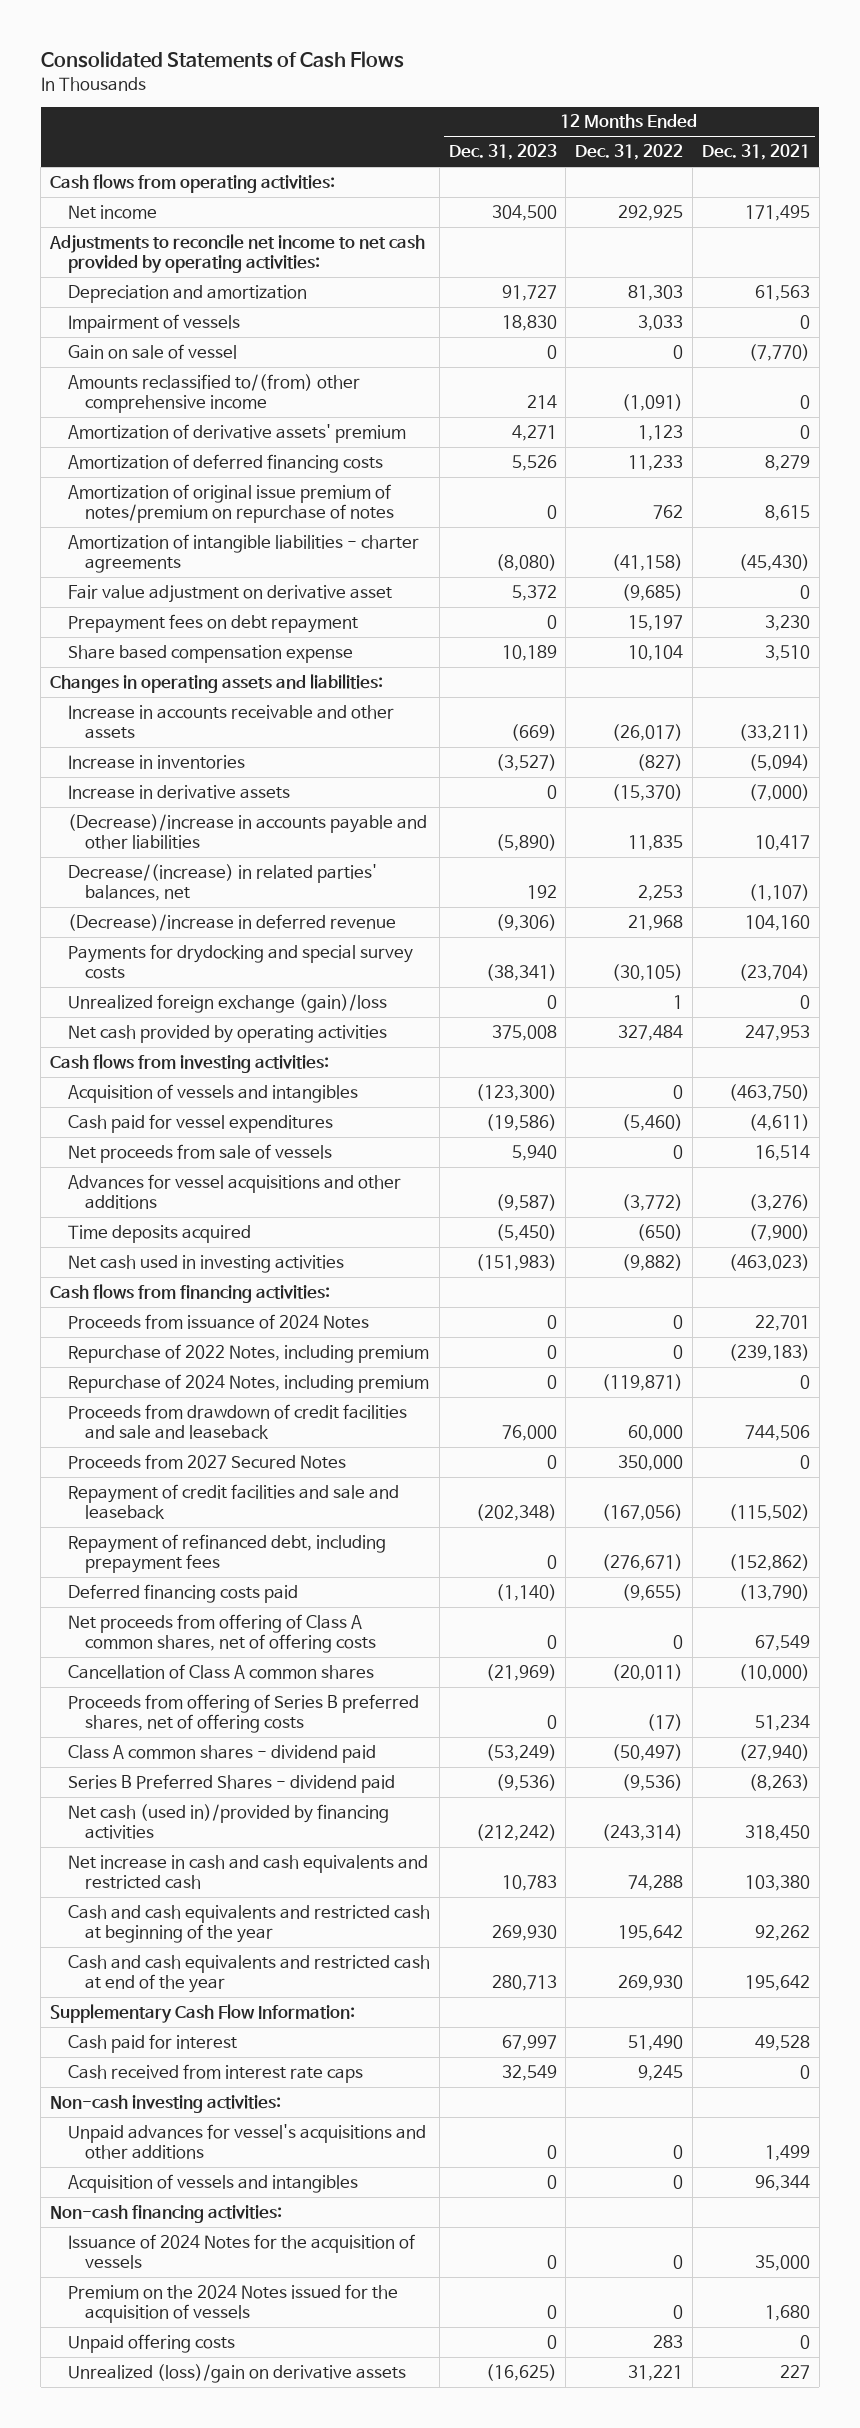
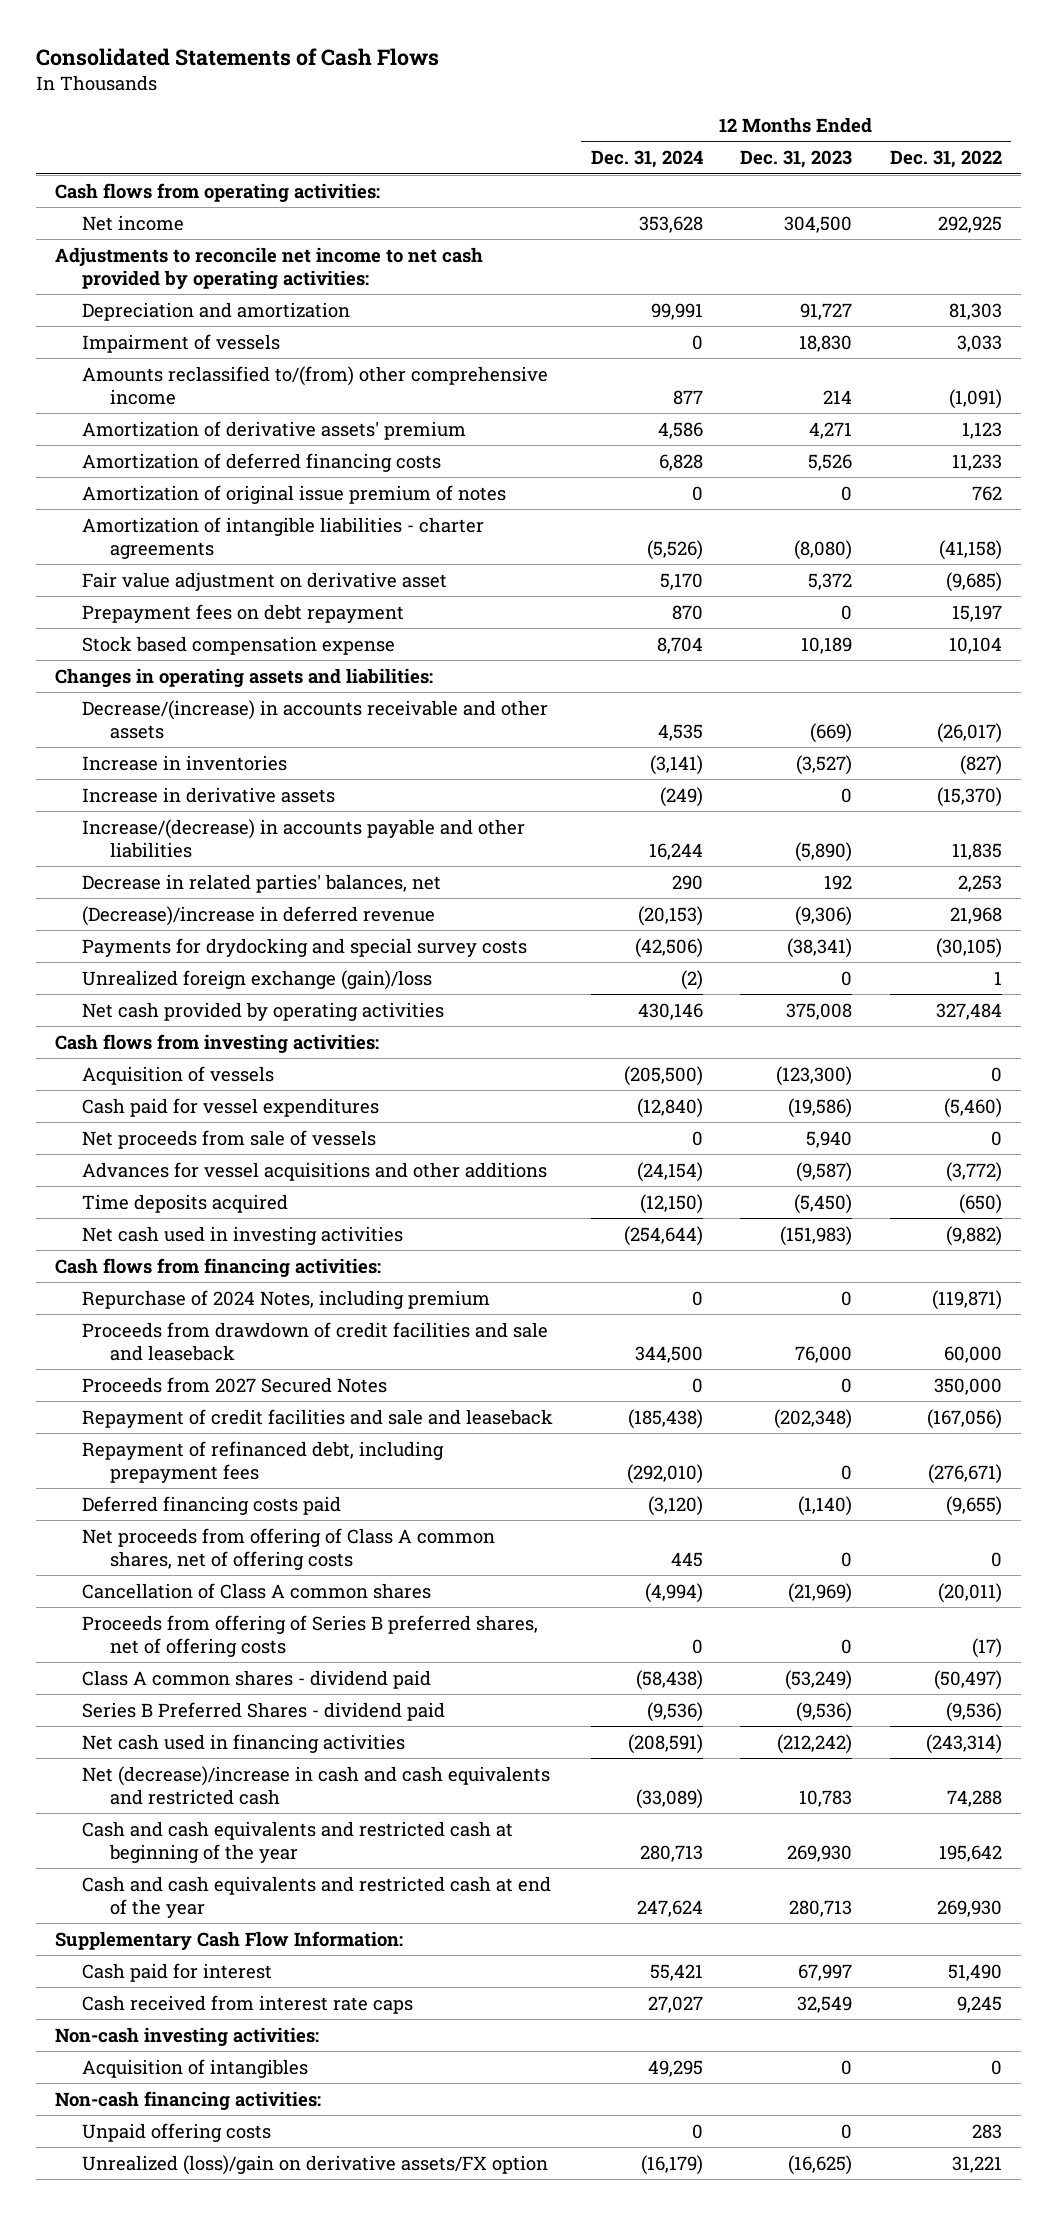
[702,144,811,161] Dec. 31, 2021 -> none
none -> [590,150,703,169] Dec. 31, 2024
[67,343,237,359] Gain on sale of vessel -> none
[67,483,395,523] Amortization of original issue premium of notes/premium on repurchase of notes -> [82,484,507,504] Amortization of original issue premium of notes
[67,644,353,663] Share based compensation expense -> [82,635,396,655] Stock based compensation expense
[67,704,394,739] Increase in accounts receivable and other assets -> [82,699,549,739] Decrease/(increase) in accounts receivable and other assets
[67,813,427,849] (Decrease)/increase in accounts payable and other liabilities -> [82,818,526,858] Increase/(decrease) in accounts payable and other liabilities
[67,863,377,901] Decrease/(increase) in related parties' balances, net -> [82,873,442,893] Decrease in related parties' balances, net
[67,1083,358,1103] Acquisition of vessels and intangibles -> [82,1065,275,1085] Acquisition of vessels
[67,1313,369,1329] Proceeds from issuance of 2024 Notes -> none
[67,1343,429,1363] Repurchase of 2022 Notes, including premium -> none
[67,1803,389,1839] Net cash (used in)/provided by financing activities -> [82,1733,406,1753] Net cash used in financing activities
[67,1854,428,1889] Net increase in cash and cash equivalents and restricted cash -> [82,1765,551,1805] Net (decrease)/increase in cash and cash equivalents and restricted cash
[67,2123,426,2159] Unpaid advances for vessel's acquisitions and other additions -> none
[67,2173,358,2193] Acquisition of vessels and intangibles -> [82,2058,309,2078] Acquisition of intangibles
[67,2233,415,2269] Issuance of 2024 Notes for the acquisition of vessels -> none
[67,2283,398,2323] Premium on the 2024 Notes issued for the acquisition of vessels -> none
[67,2363,406,2383] Unrealized (loss)/gain on derivative assets -> [82,2154,549,2175] Unrealized (loss)/gain on derivative assets/FX option

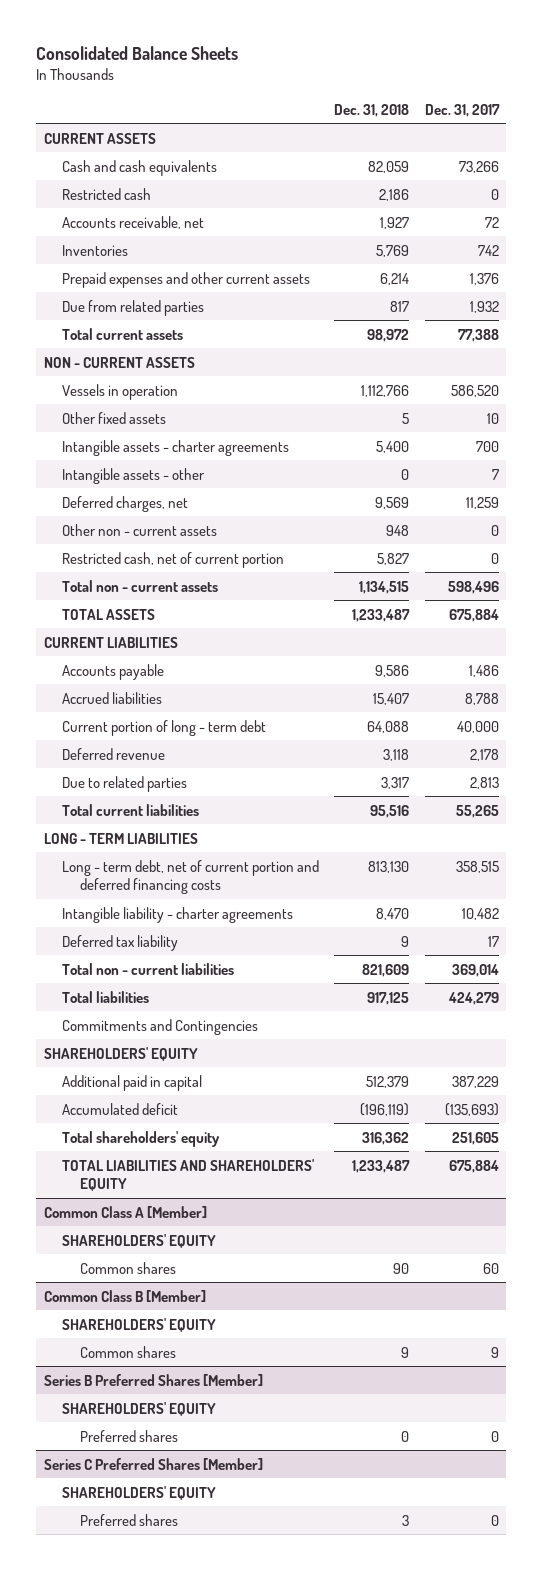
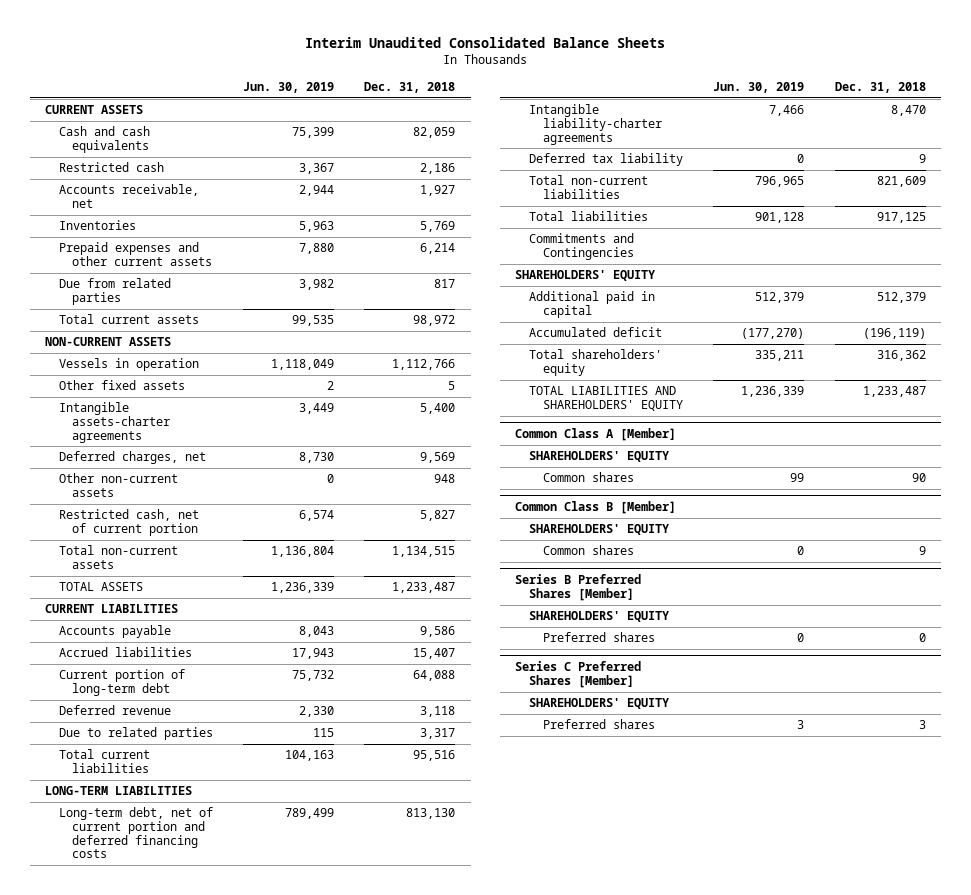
[36,45,239,60] Consolidated Balance Sheets -> [305,37,666,49] Interim Unaudited Consolidated Balance Sheets
[424,103,500,117] Dec. 31, 2017 -> none
none -> [243,82,335,94] Jun. 30, 2019
[43,356,195,368] NON - CURRENT ASSETS -> [44,337,171,347] NON-CURRENT ASSETS
[61,467,205,484] Intangible assets - other -> none
[61,439,289,456] Intangible assets - charter agreements -> [58,402,171,443] Intangible assets-charter agreements
[61,523,217,536] Other non - current assets -> [58,473,178,497] Other non-current assets
[61,579,218,592] Total non - current assets -> [58,545,178,569] Total non-current assets
[61,719,266,736] Current portion of long - term debt -> [58,669,185,696] Current portion of long-term debt
[43,832,198,844] LONG - TERM LIABILITIES -> [44,786,192,796] LONG-TERM LIABILITIES
[61,859,319,894] Long - term debt, net of current portion and deferred financing costs -> [58,807,213,859] Long-term debt, net of current portion and deferred financing costs
[61,906,293,923] Intangible liability - charter agreements -> [529,104,662,145] Intangible liability-charter agreements
[61,962,234,975] Total non - current liabilities -> [529,175,649,199] Total non-current liabilities

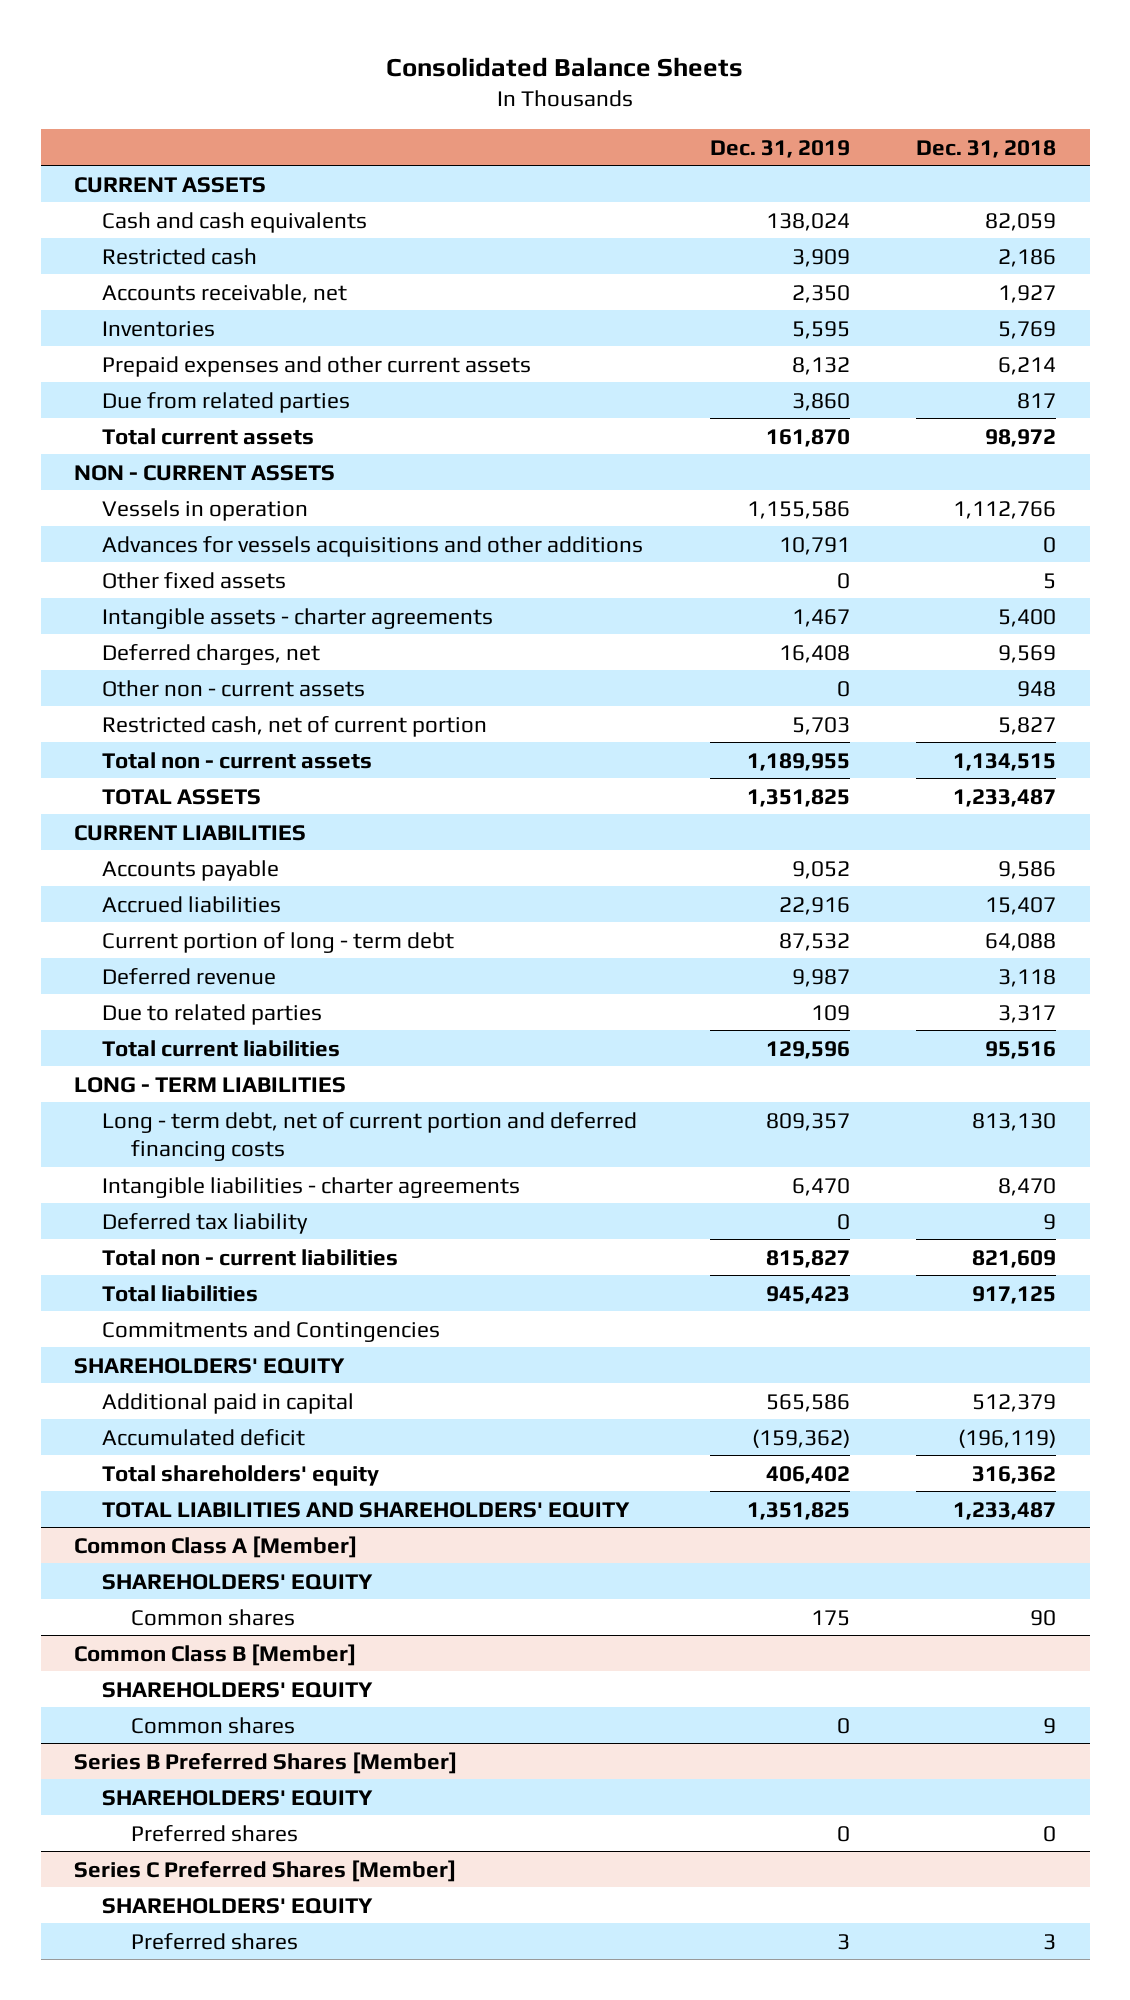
[305,37,666,49] Interim Unaudited Consolidated Balance Sheets -> [386,56,744,77] Consolidated Balance Sheets
[243,82,335,94] Jun. 30, 2019 -> none
none -> [709,139,850,158] Dec. 31, 2019
[44,337,171,347] NON-CURRENT ASSETS -> [74,464,336,481] NON - CURRENT ASSETS
none -> [102,535,644,557] Advances for vessels acquisitions and other additions
[58,402,171,443] Intangible assets-charter agreements -> [102,607,494,629] Intangible assets - charter agreements
[58,473,178,497] Other non-current assets -> [102,679,366,697] Other non - current assets
[58,545,178,569] Total non-current assets -> [102,751,373,769] Total non - current assets
[58,669,185,696] Current portion of long-term debt -> [102,931,455,953] Current portion of long - term debt
[44,786,192,796] LONG-TERM LIABILITIES -> [74,1076,347,1093] LONG - TERM LIABILITIES
[58,807,213,859] Long-term debt, net of current portion and deferred financing costs -> [102,1111,638,1161] Long - term debt, net of current portion and deferred financing costs
[529,104,662,145] Intangible liability-charter agreements -> [102,1176,521,1198] Intangible liabilities - charter agreements
[529,175,649,199] Total non-current liabilities -> [102,1248,399,1266] Total non - current liabilities

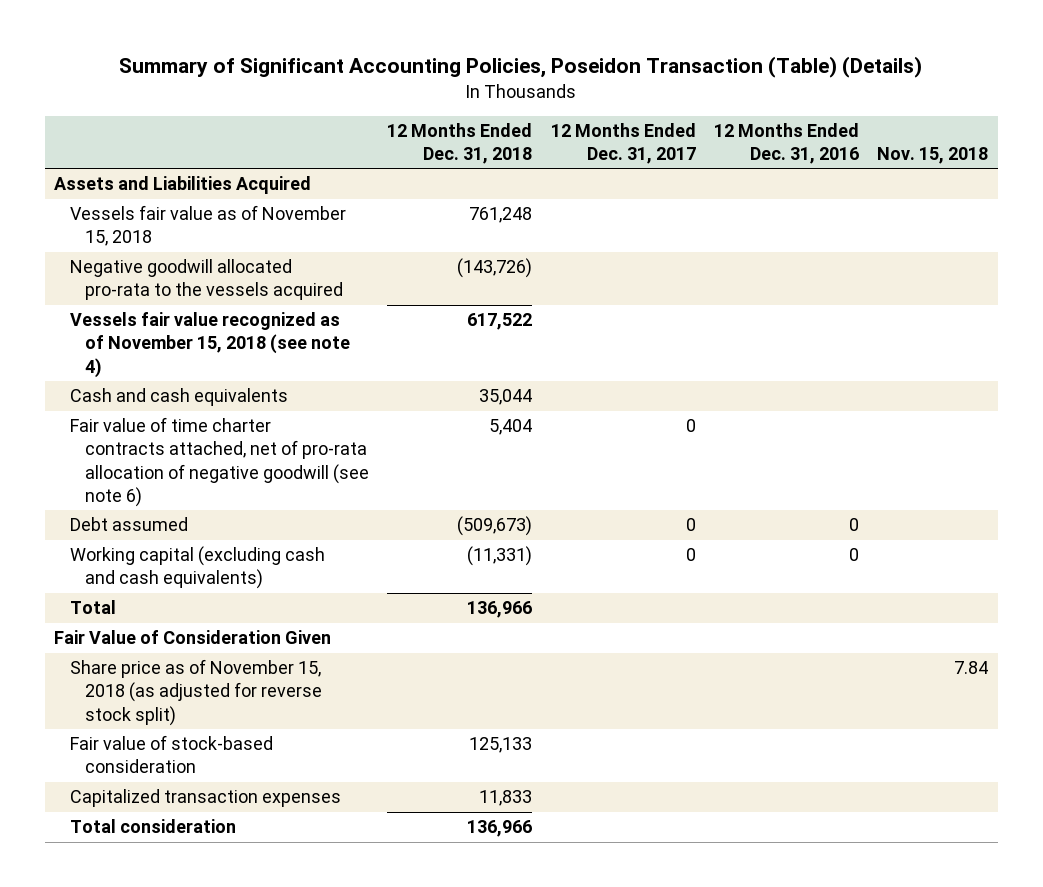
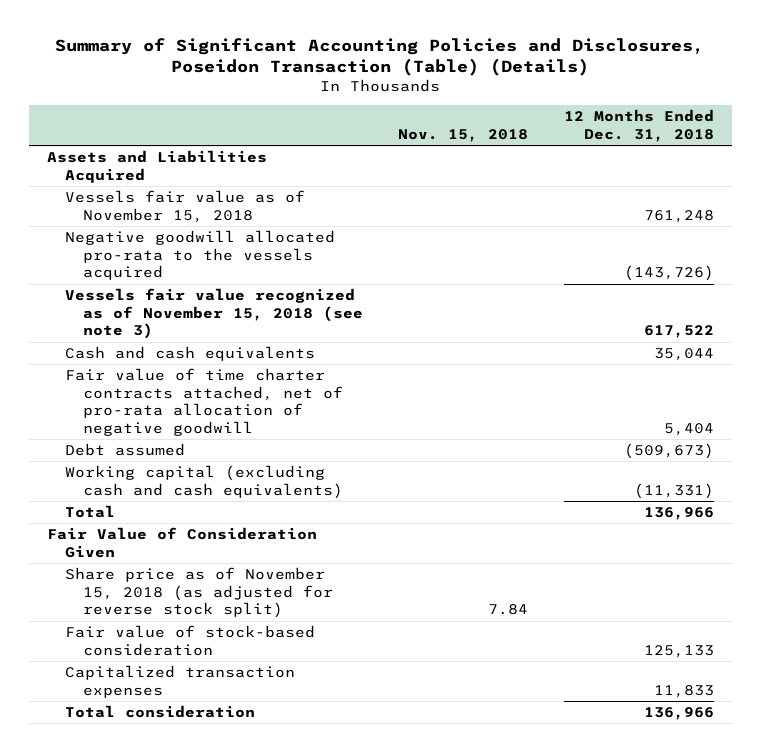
[119,56,923,79] Summary of Significant Accounting Policies, Poseidon Transaction (Table) (Details) -> [55,37,705,77] Summary of Significant Accounting Policies and Disclosures, Poseidon Transaction (Table) (Details)
[550,122,696,165] 12 Months Ended Dec. 31, 2017 -> none
[714,122,860,165] 12 Months Ended Dec. 31, 2016 -> none
[69,312,351,378] Vessels fair value recognized as of November 15, 2018 (see note 4) -> [64,287,363,340] Vessels fair value recognized as of November 15, 2018 (see note 3)
[69,417,370,507] Fair value of time charter contracts attached, net of pro-rata allocation of negative goodwill (see note 6) -> [64,367,343,437] Fair value of time charter contracts attached, net of pro-rata allocation of negative goodwill

